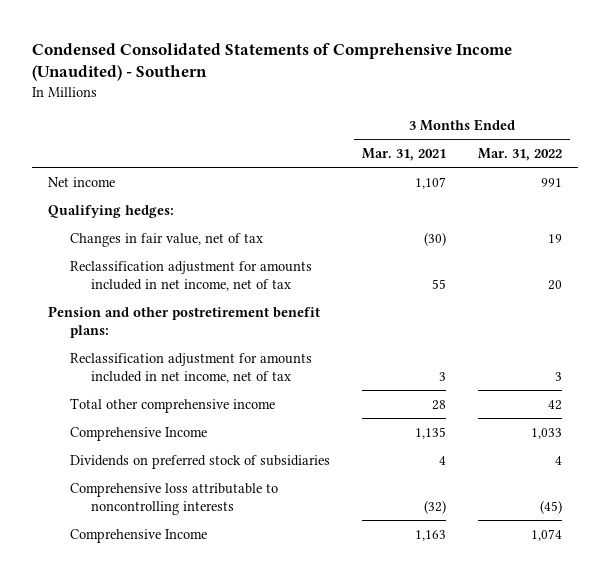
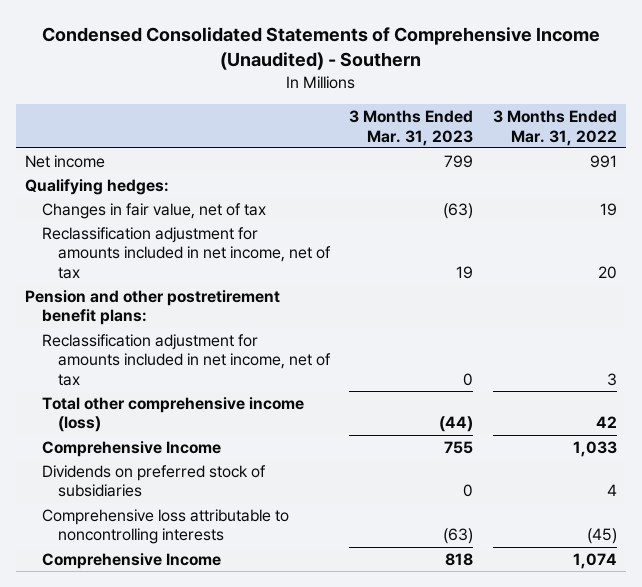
[361,148,446,162] Mar. 31, 2021 -> none
none -> [349,110,474,146] 3 Months Ended Mar. 31, 2023
[69,397,275,413] Total other comprehensive income -> [41,396,304,433] Total other comprehensive income (loss)

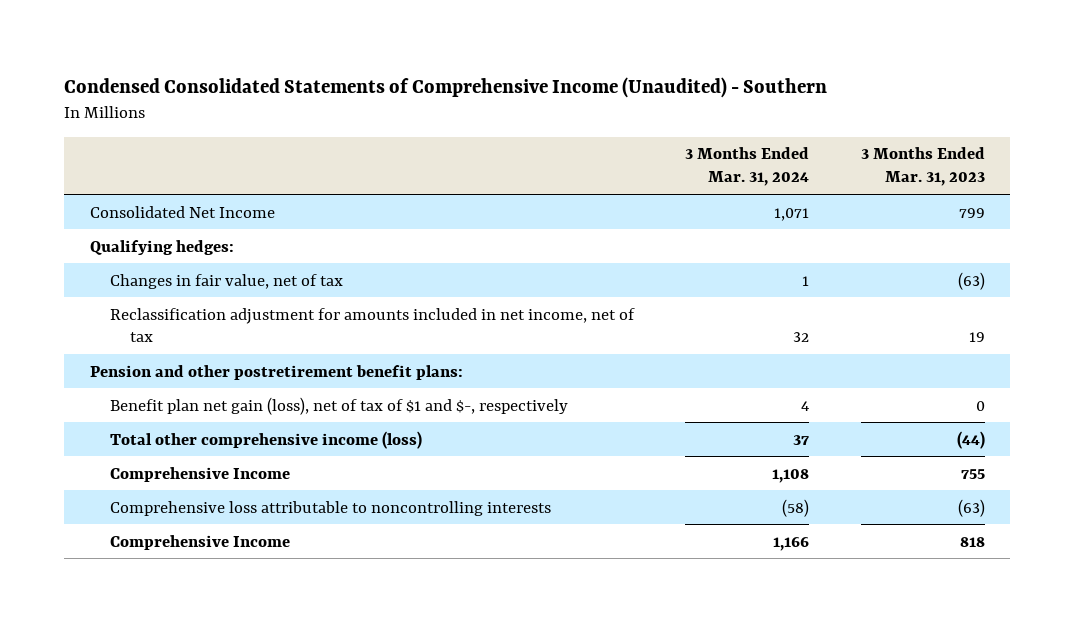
[492,110,617,146] 3 Months Ended Mar. 31, 2022 -> none
none -> [685,147,810,187] 3 Months Ended Mar. 31, 2024
[25,154,106,168] Net income -> [89,205,275,218] Consolidated Net Income
[41,333,332,386] Reclassification adjustment for amounts included in net income, net of tax -> none
none -> [110,396,569,415] Benefit plan net gain (loss), net of tax of $1 and $-, respectively
[41,464,266,498] Dividends on preferred stock of subsidiaries -> none

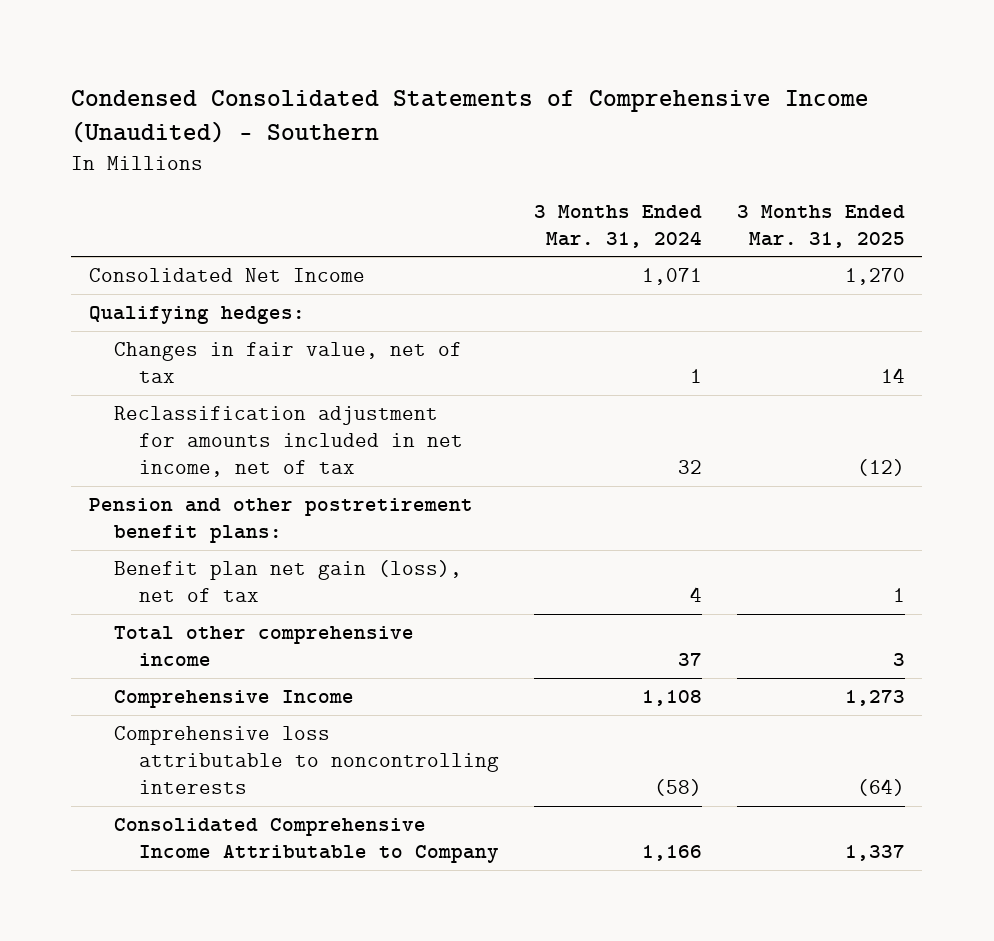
[860,147,985,187] 3 Months Ended Mar. 31, 2023 -> none
none -> [736,204,905,248] 3 Months Ended Mar. 31, 2025
[110,396,569,415] Benefit plan net gain (loss), net of tax of $1 and $-, respectively -> [113,560,462,603] Benefit plan net gain (loss), net of tax
[110,430,423,449] Total other comprehensive income (loss) -> [113,626,414,667] Total other comprehensive income
[110,534,291,550] Comprehensive Income -> [113,818,500,864] Consolidated Comprehensive Income Attributable to Company

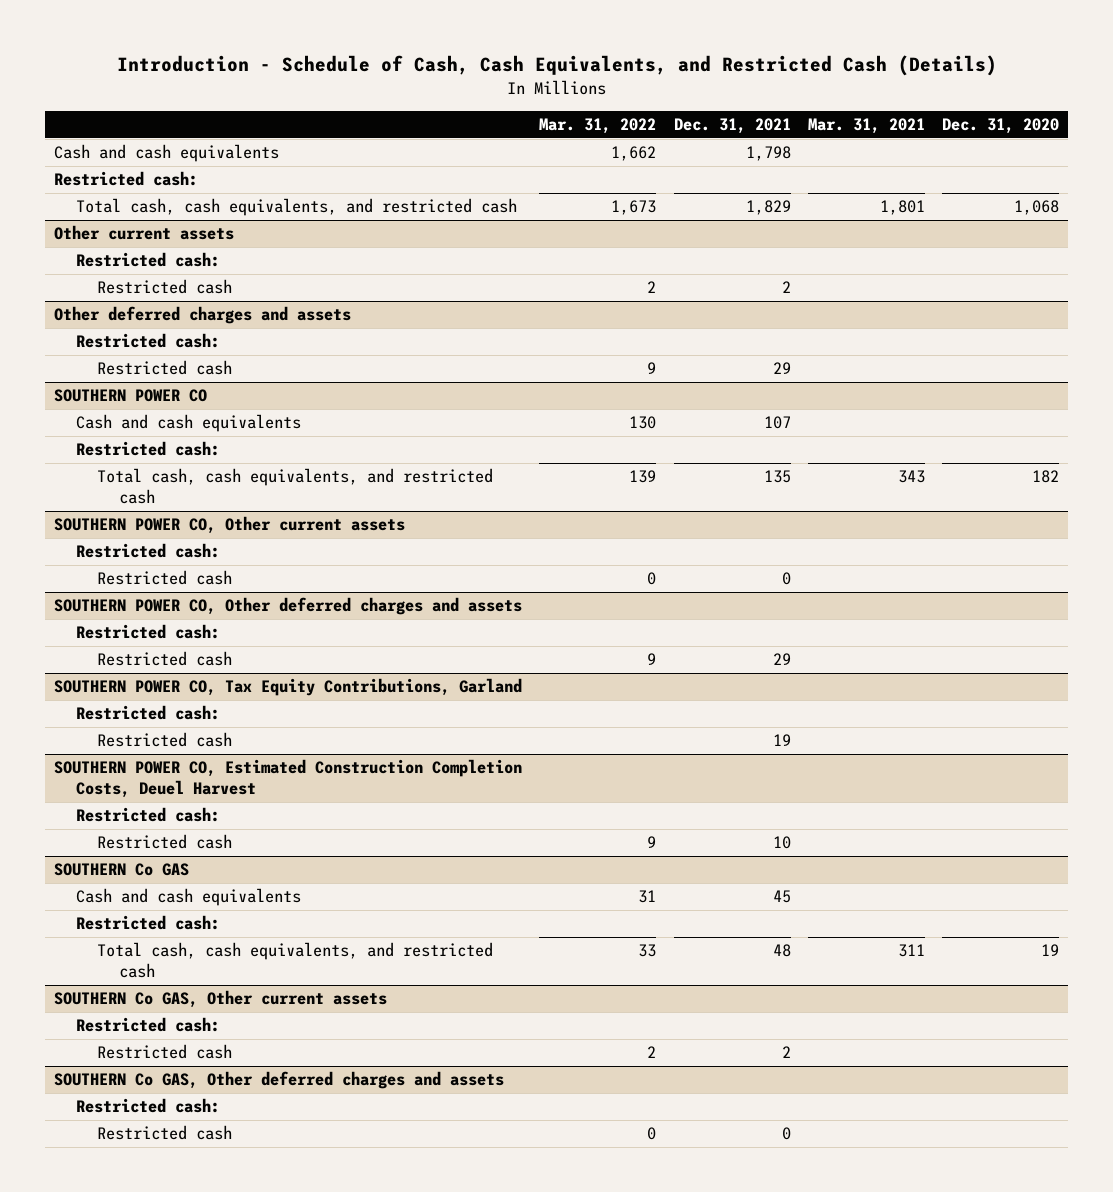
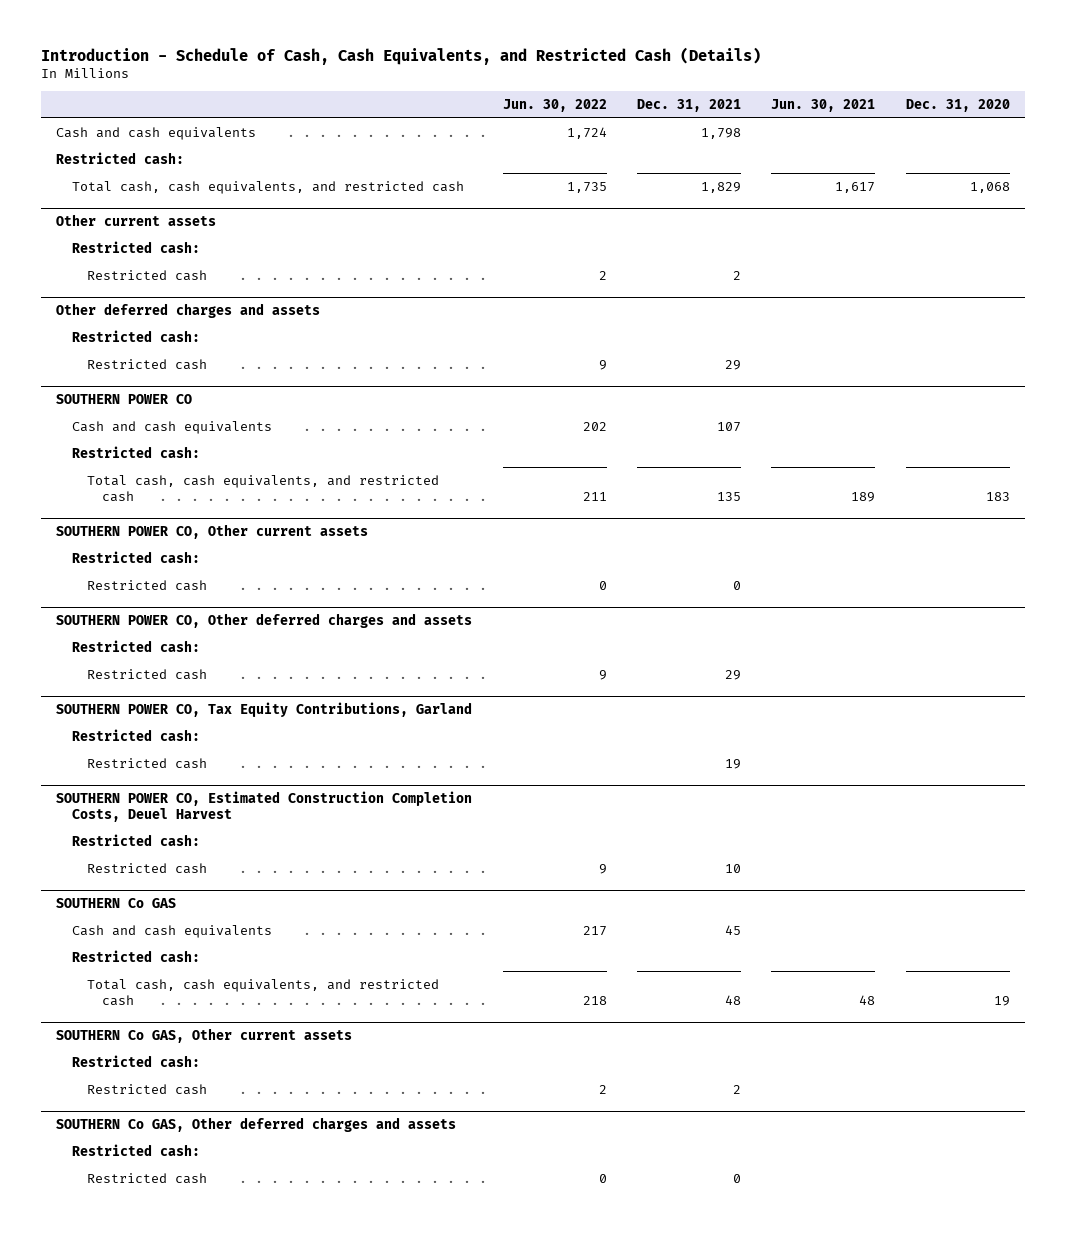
[539,118,657,135] Mar. 31, 2022 -> none
[808,118,926,135] Mar. 31, 2021 -> none
none -> [502,98,607,112] Jun. 30, 2022
none -> [771,98,876,112] Jun. 30, 2021
[1032,470,1060,484] 182 -> [985,492,1010,502] 183

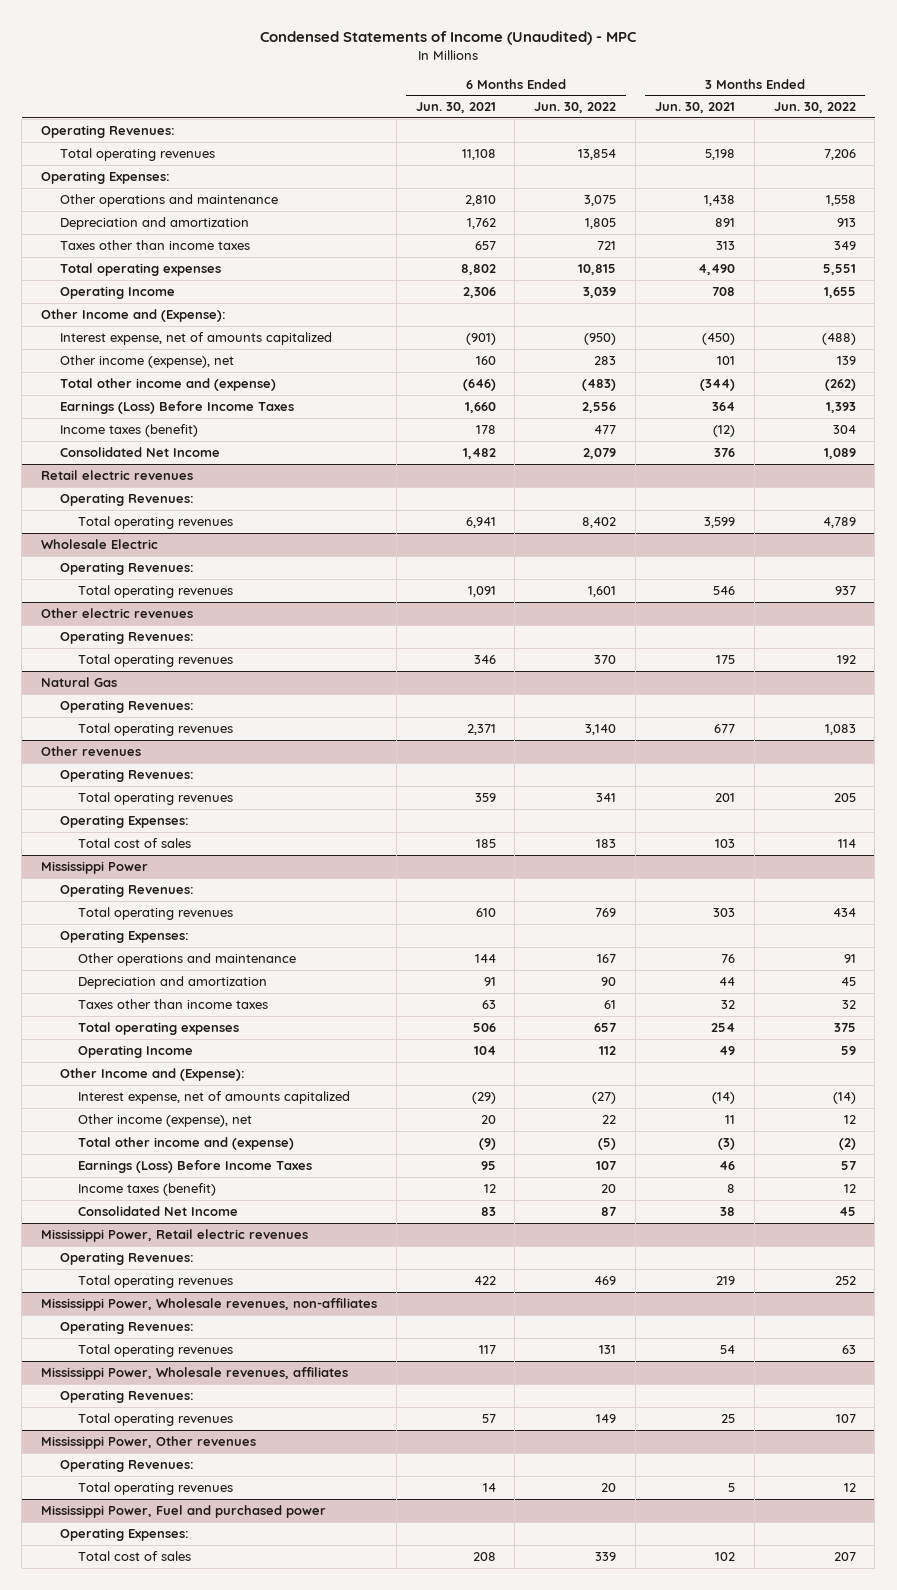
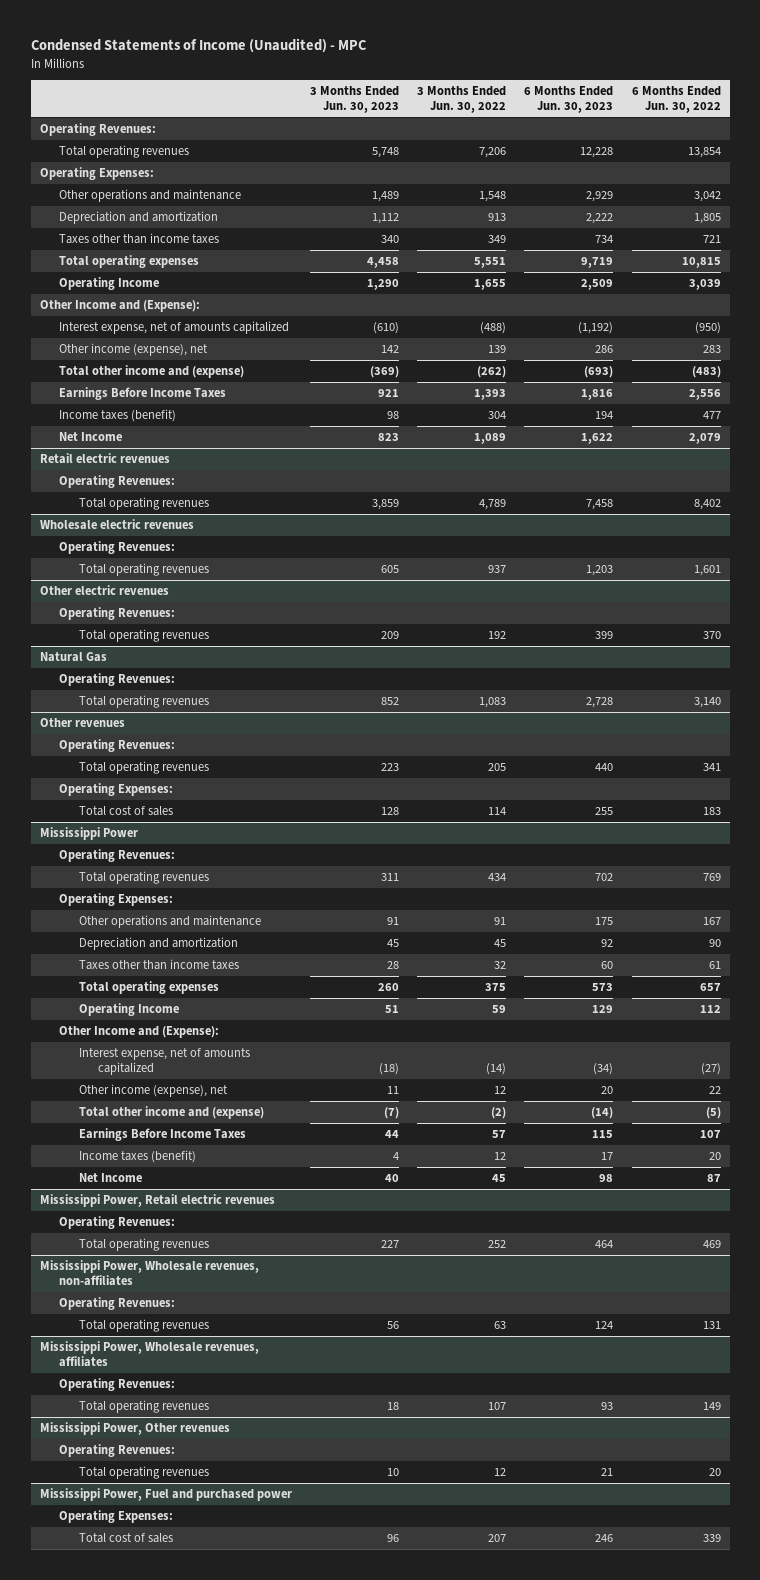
[415,102,496,114] Jun. 30, 2021 -> none
[654,102,735,114] Jun. 30, 2021 -> none
none -> [309,86,399,114] 3 Months Ended Jun. 30, 2023
none -> [524,86,614,114] 6 Months Ended Jun. 30, 2023
[584,194,617,206] 3,075 -> [693,191,721,203] 3,042
[825,194,856,206] 1,558 -> [479,191,507,203] 1,548
[59,400,294,414] Earnings (Loss) Before Income Taxes -> [59,387,227,401] Earnings Before Income Taxes
[59,446,220,457] Consolidated Net Income -> [59,432,123,442] Net Income
[40,538,158,549] Wholesale Electric -> [39,519,194,531] Wholesale electric revenues
[78,1159,313,1173] Earnings (Loss) Before Income Taxes -> [78,1128,246,1142] Earnings Before Income Taxes
[78,1205,239,1216] Consolidated Net Income -> [78,1173,142,1183] Net Income

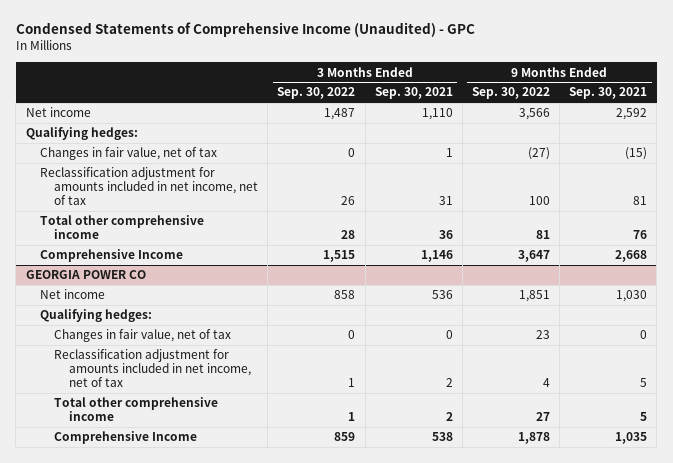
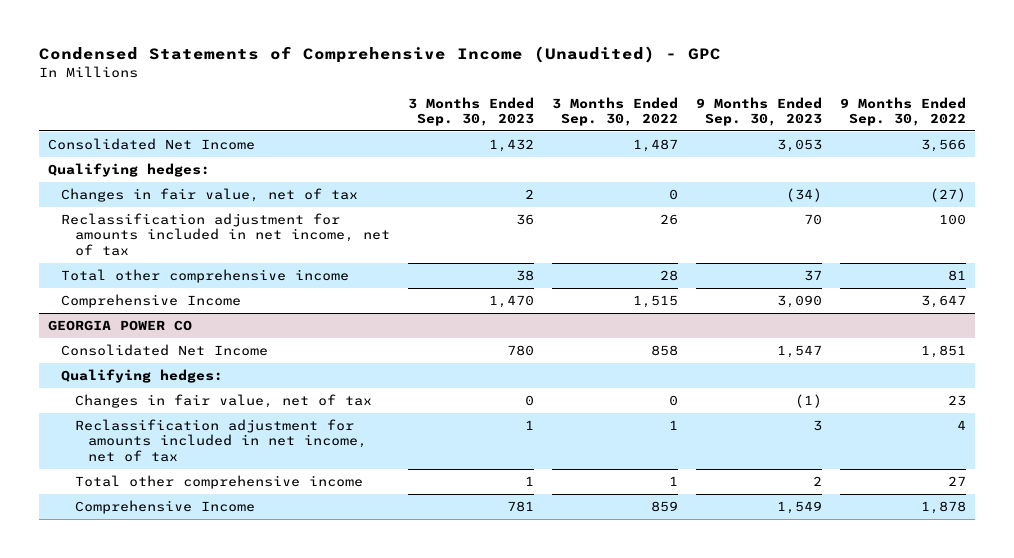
[374,87,453,100] Sep. 30, 2021 -> none
[568,87,647,100] Sep. 30, 2021 -> none
none -> [407,96,534,127] 3 Months Ended Sep. 30, 2023
none -> [695,96,822,127] 9 Months Ended Sep. 30, 2023
[25,107,91,118] Net income -> [47,137,255,150] Consolidated Net Income
[39,289,105,300] Net income -> [61,343,269,356] Consolidated Net Income

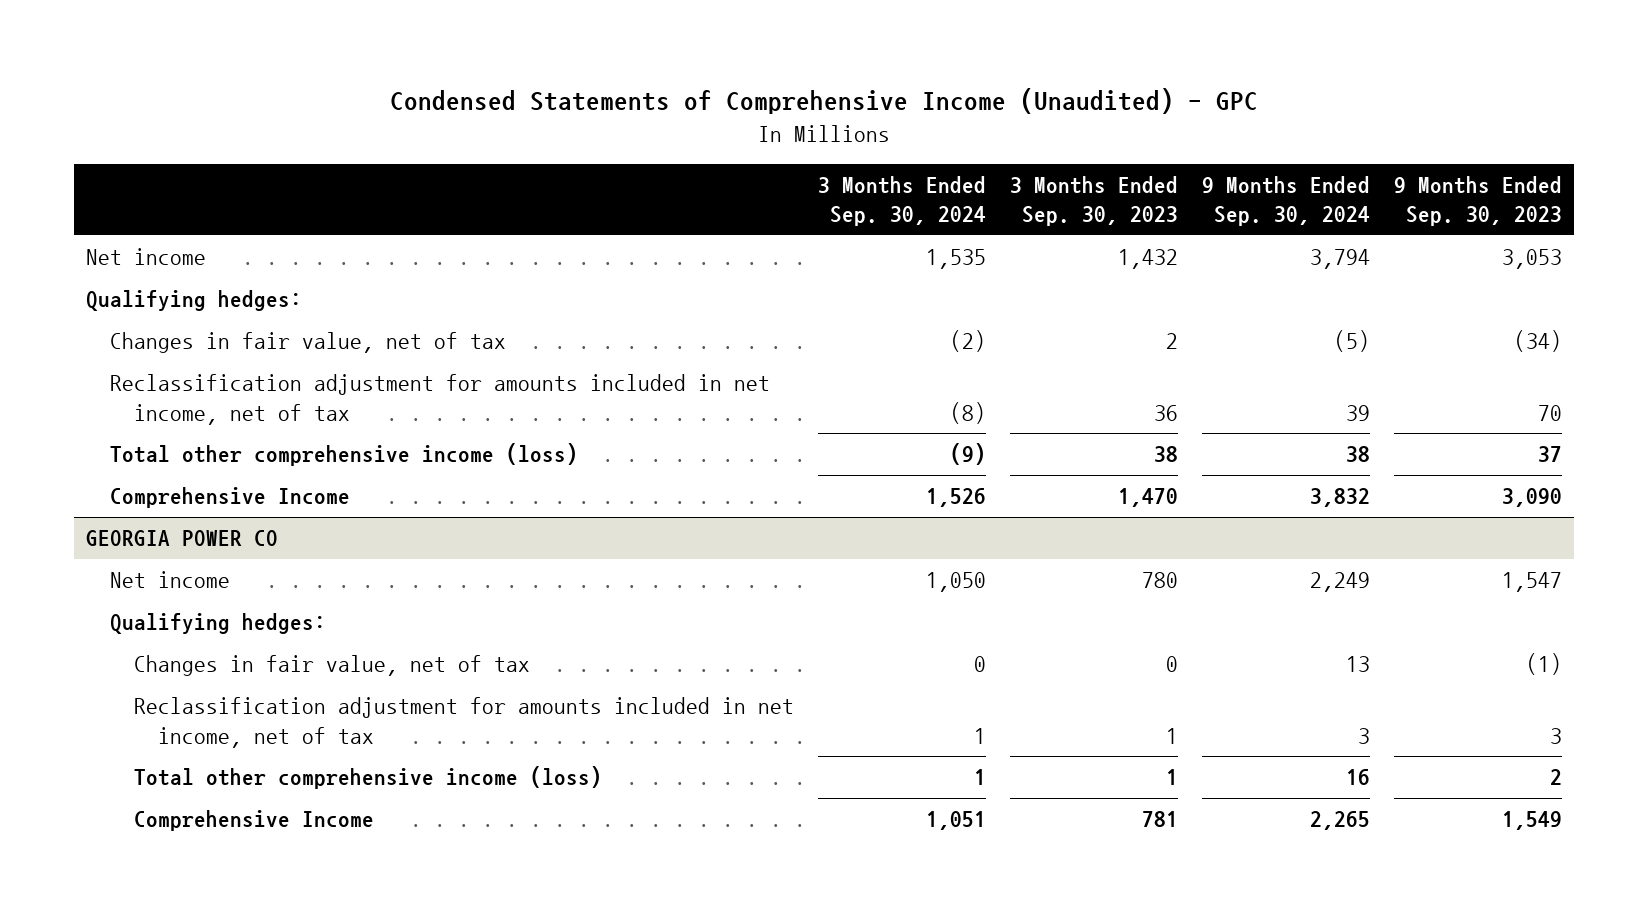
[551,96,678,127] 3 Months Ended Sep. 30, 2022 -> none
[839,96,966,127] 9 Months Ended Sep. 30, 2022 -> none
none -> [818,175,987,227] 3 Months Ended Sep. 30, 2024
none -> [1202,175,1371,227] 9 Months Ended Sep. 30, 2024
[47,137,255,150] Consolidated Net Income -> [85,248,206,266] Net income
[61,268,350,283] Total other comprehensive income -> [109,443,578,467] Total other comprehensive income (loss)
[61,343,269,356] Consolidated Net Income -> [109,571,230,589] Net income
[74,474,363,489] Total other comprehensive income -> [133,766,602,790] Total other comprehensive income (loss)

